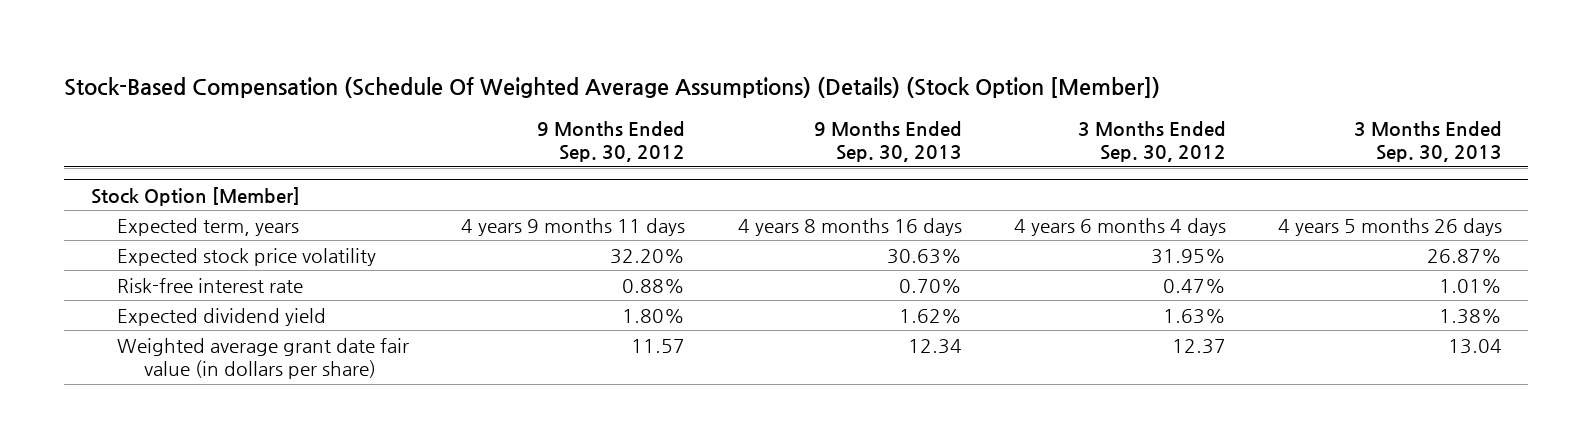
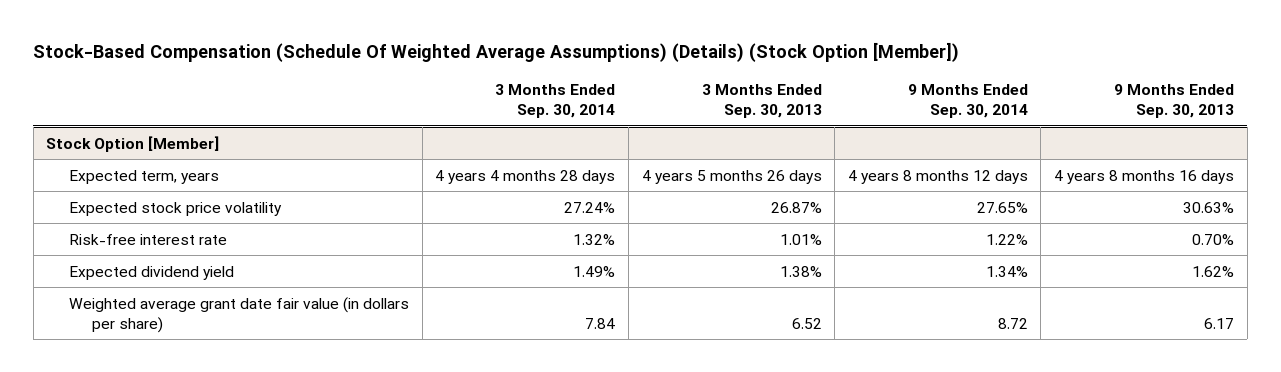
[537,120,686,163] 9 Months Ended Sep. 30, 2012 -> none
[1077,120,1226,163] 3 Months Ended Sep. 30, 2012 -> none
none -> [495,84,616,119] 3 Months Ended Sep. 30, 2014
none -> [907,84,1028,119] 9 Months Ended Sep. 30, 2014
[907,338,962,354] 12.34 -> [1204,317,1235,329] 6.17
[1448,338,1503,354] 13.04 -> [791,317,822,329] 6.52

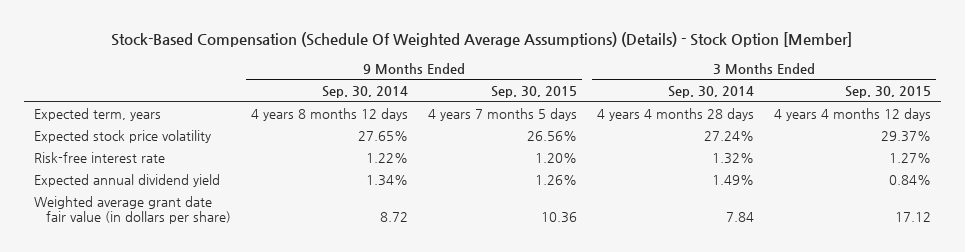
[33,41,960,62] Stock-Based Compensation (Schedule Of Weighted Average Assumptions) (Details) (Stock Option [Member]) -> [111,32,853,48] Stock-Based Compensation (Schedule Of Weighted Average Assumptions) (Details) - Stock Option [Member]
[701,84,822,119] 3 Months Ended Sep. 30, 2013 -> none
[1114,84,1235,119] 9 Months Ended Sep. 30, 2013 -> none
none -> [490,85,577,98] Sep. 30, 2015
none -> [844,85,931,98] Sep. 30, 2015
[46,135,220,152] Stock Option [Member] -> none
[69,265,235,280] Expected dividend yield -> [33,173,220,187] Expected annual dividend yield

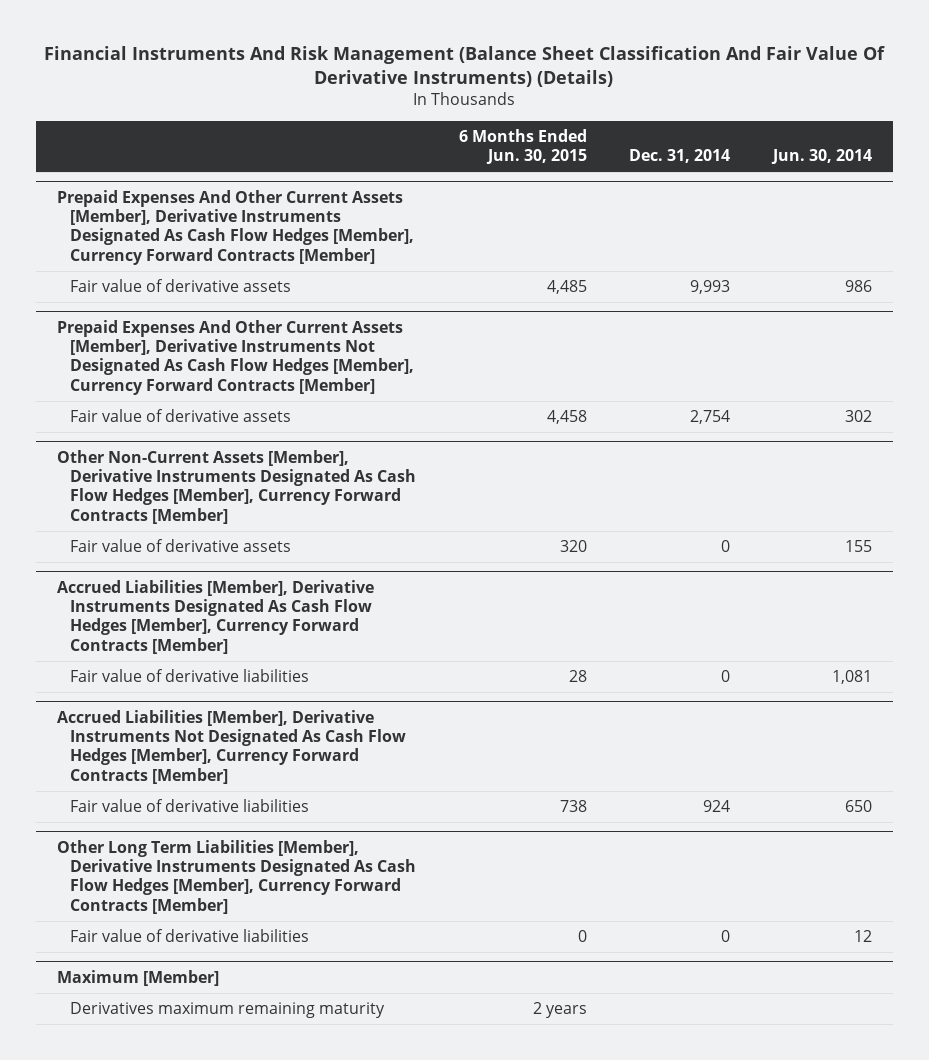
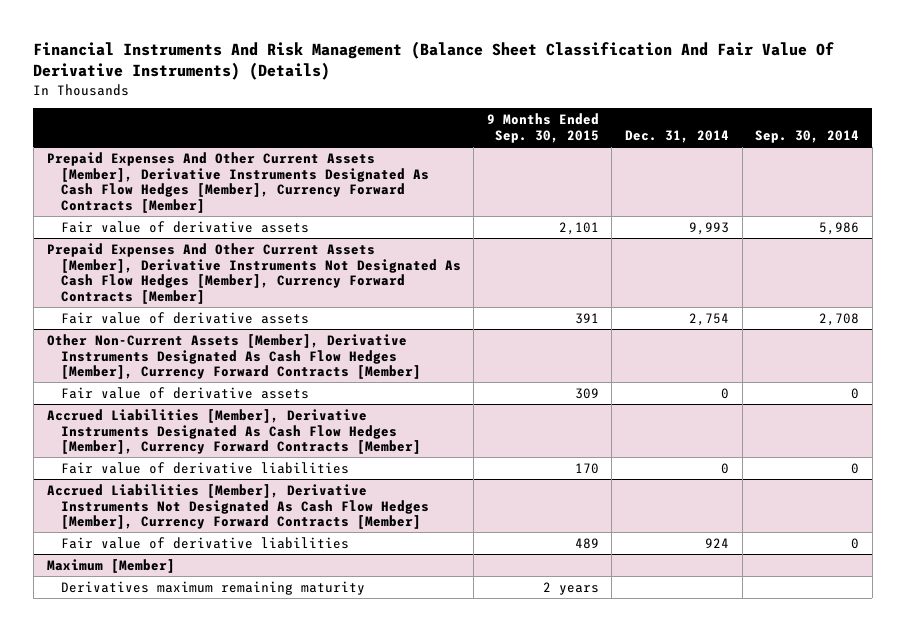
[458,129,587,165] 6 Months Ended Jun. 30, 2015 -> none
[770,149,872,165] Jun. 30, 2014 -> none
none -> [486,113,599,144] 9 Months Ended Sep. 30, 2015
none -> [755,130,860,144] Sep. 30, 2014
[56,839,417,914] Other Long Term Liabilities [Member], Derivative Instruments Designated As Cash Flow Hedges [Member], Currency Forward Contracts [Member] -> none
[70,929,310,943] Fair value of derivative liabilities -> none

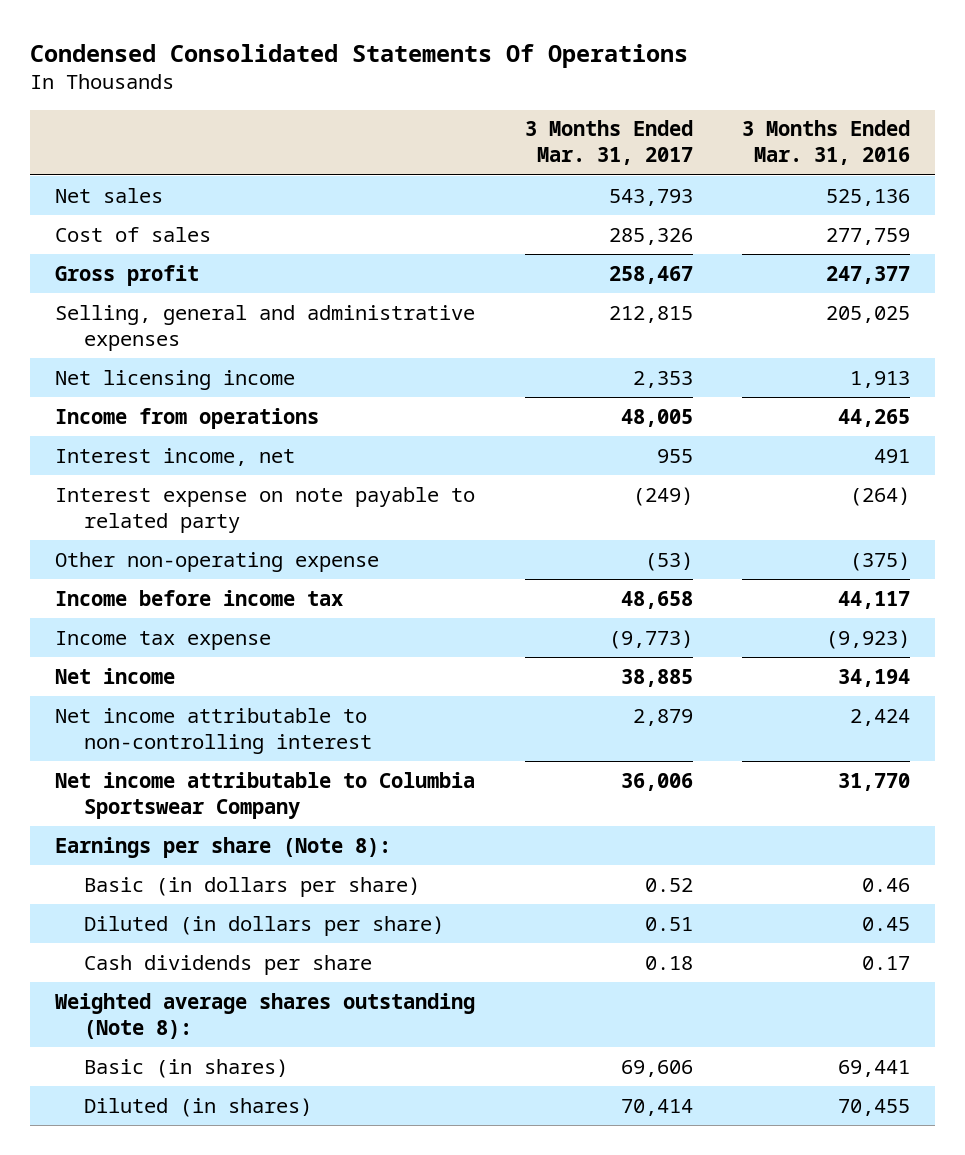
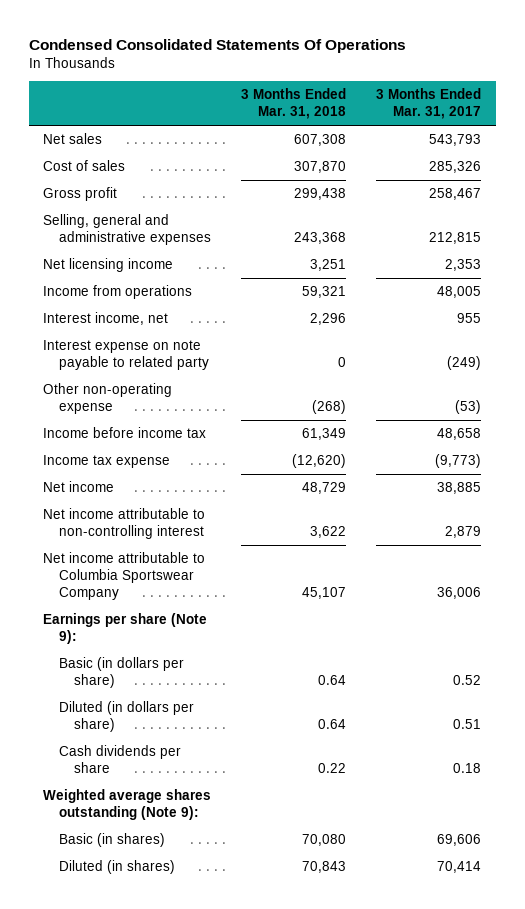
[742,120,911,166] 3 Months Ended Mar. 31, 2016 -> none
none -> [241,88,347,120] 3 Months Ended Mar. 31, 2018
[55,836,392,858] Earnings per share (Note 8): -> [43,613,208,645] Earnings per share (Note 9):
[55,992,476,1039] Weighted average shares outstanding (Note 8): -> [43,789,212,821] Weighted average shares outstanding (Note 9):

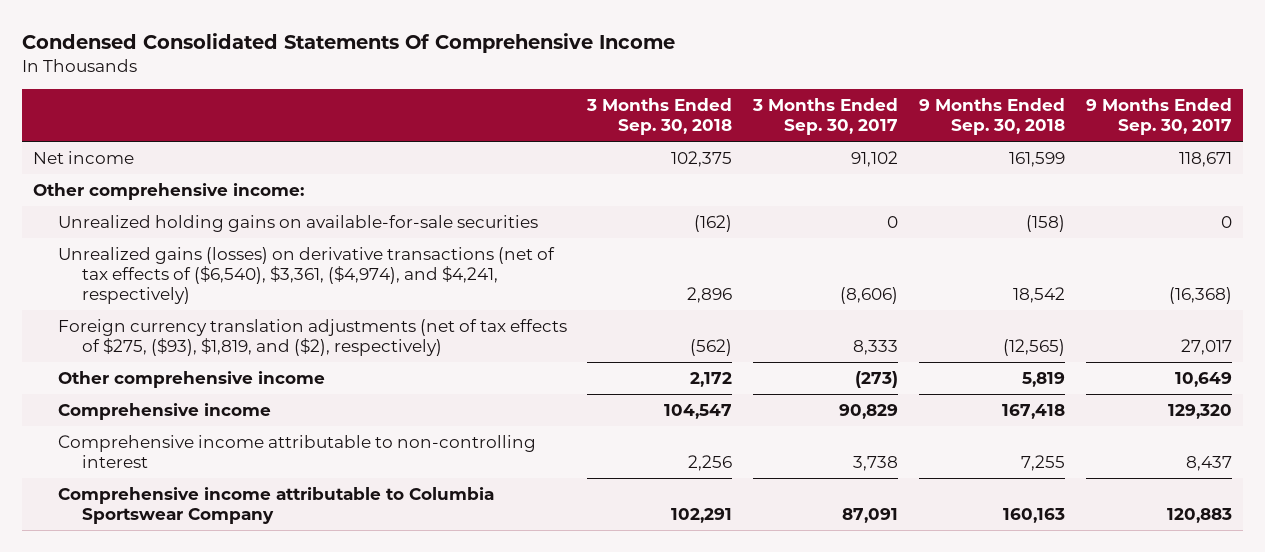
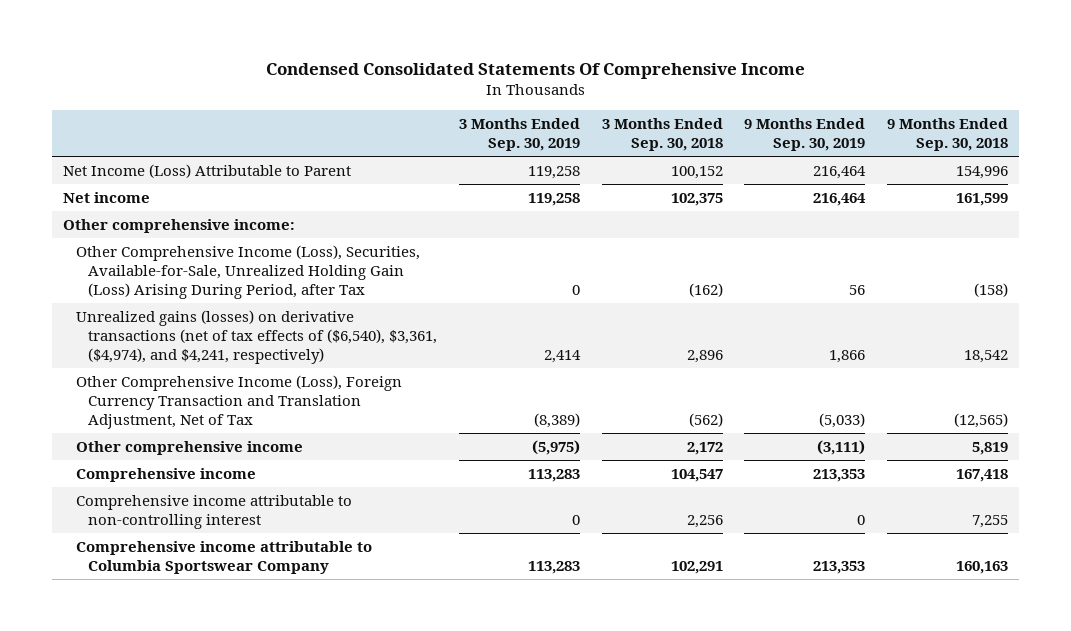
[752,98,899,135] 3 Months Ended Sep. 30, 2017 -> none
[1086,98,1233,135] 9 Months Ended Sep. 30, 2017 -> none
none -> [458,118,580,152] 3 Months Ended Sep. 30, 2019
none -> [744,118,866,152] 9 Months Ended Sep. 30, 2019
none -> [62,163,351,178] Net Income (Loss) Attributable to Parent
[57,215,538,233] Unrealized holding gains on available-for-sale securities -> [75,244,420,300] Other Comprehensive Income (Loss), Securities, Available-for-Sale, Unrealized Holding Gain (Loss) Arising During Period, after Tax
[57,319,567,356] Foreign currency translation adjustments (net of tax effects of $275, ($93), $1,819, and ($2), respectively) -> [75,374,402,430] Other Comprehensive Income (Loss), Foreign Currency Transaction and Translation Adjustment, Net of Tax

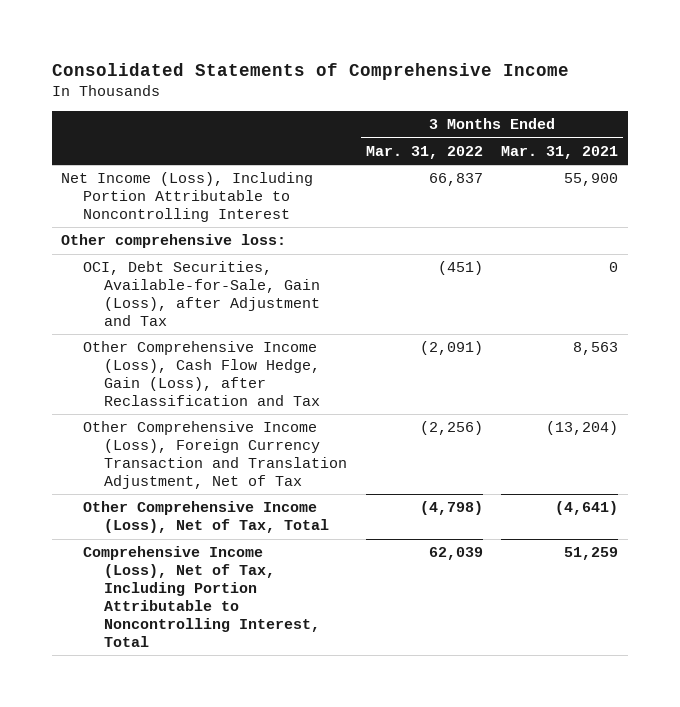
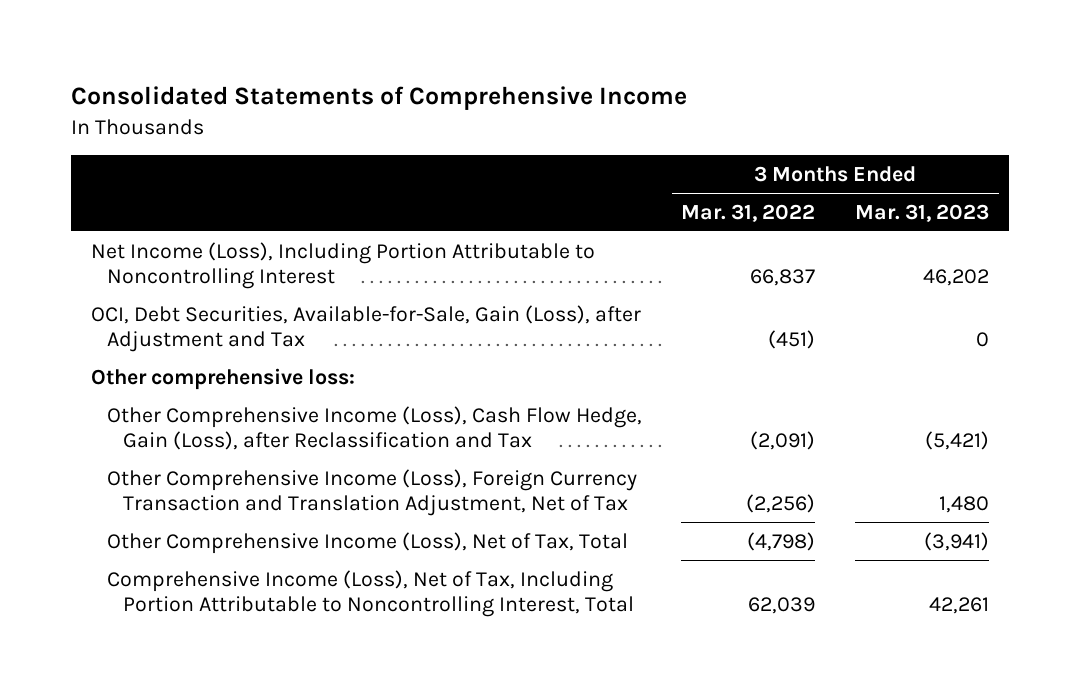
[501,146,619,160] Mar. 31, 2021 -> none
none -> [855,203,990,222] Mar. 31, 2023
[61,234,287,249] Other comprehensive loss: -> [90,367,355,390] Other comprehensive loss:

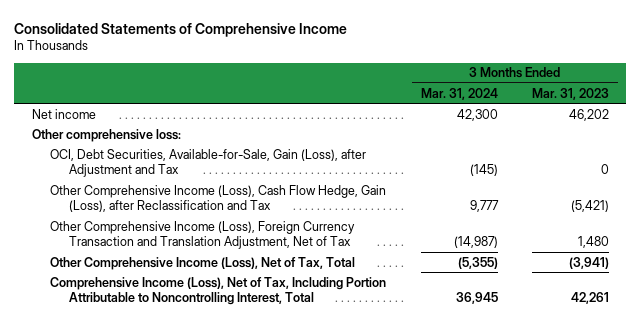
[681,203,816,222] Mar. 31, 2022 -> none
none -> [420,87,498,100] Mar. 31, 2024
[90,241,595,290] Net Income (Loss), Including Portion Attributable to Noncontrolling Interest -> [31,108,96,119] Net income
[90,304,641,353] OCI, Debt Securities, Available-for-Sale, Gain (Loss), after Adjustment and Tax -> [50,148,367,177] OCI, Debt Securities, Available-for-Sale, Gain (Loss), after Adjustment and Tax

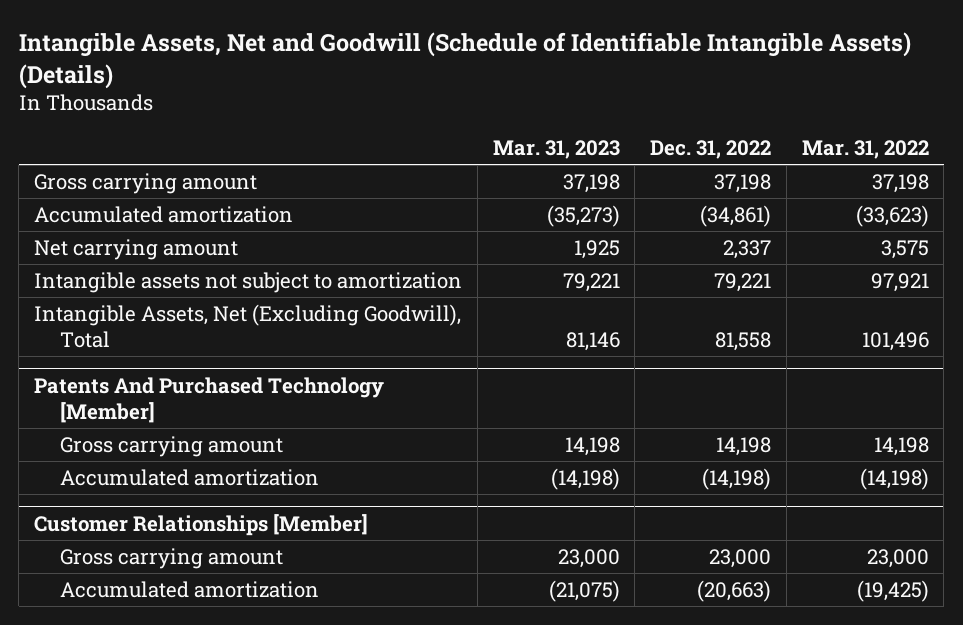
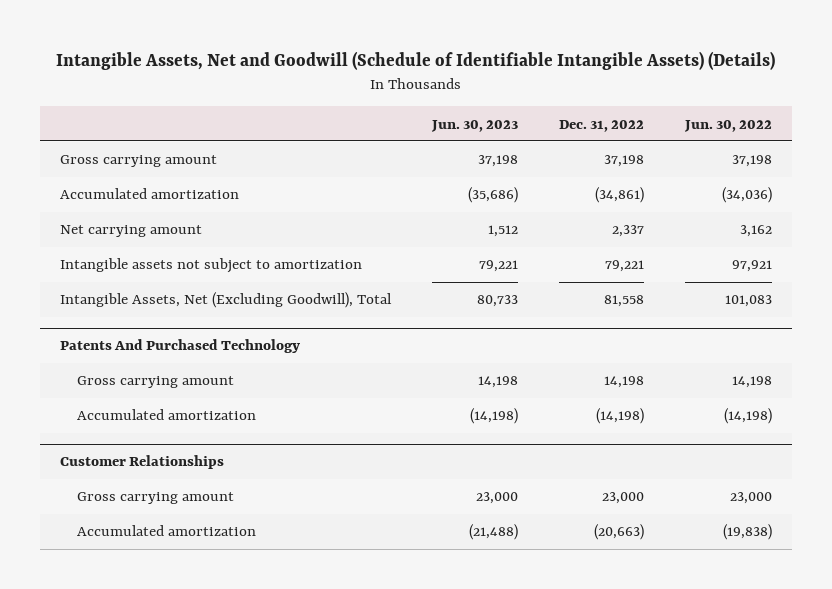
[492,140,620,160] Mar. 31, 2023 -> none
[801,140,929,160] Mar. 31, 2022 -> none
none -> [431,119,519,132] Jun. 30, 2023
none -> [683,119,772,132] Jun. 30, 2022
[34,376,385,423] Patents And Purchased Technology [Member] -> [60,339,301,354] Patents And Purchased Technology
[34,513,369,536] Customer Relationships [Member] -> [60,455,225,470] Customer Relationships

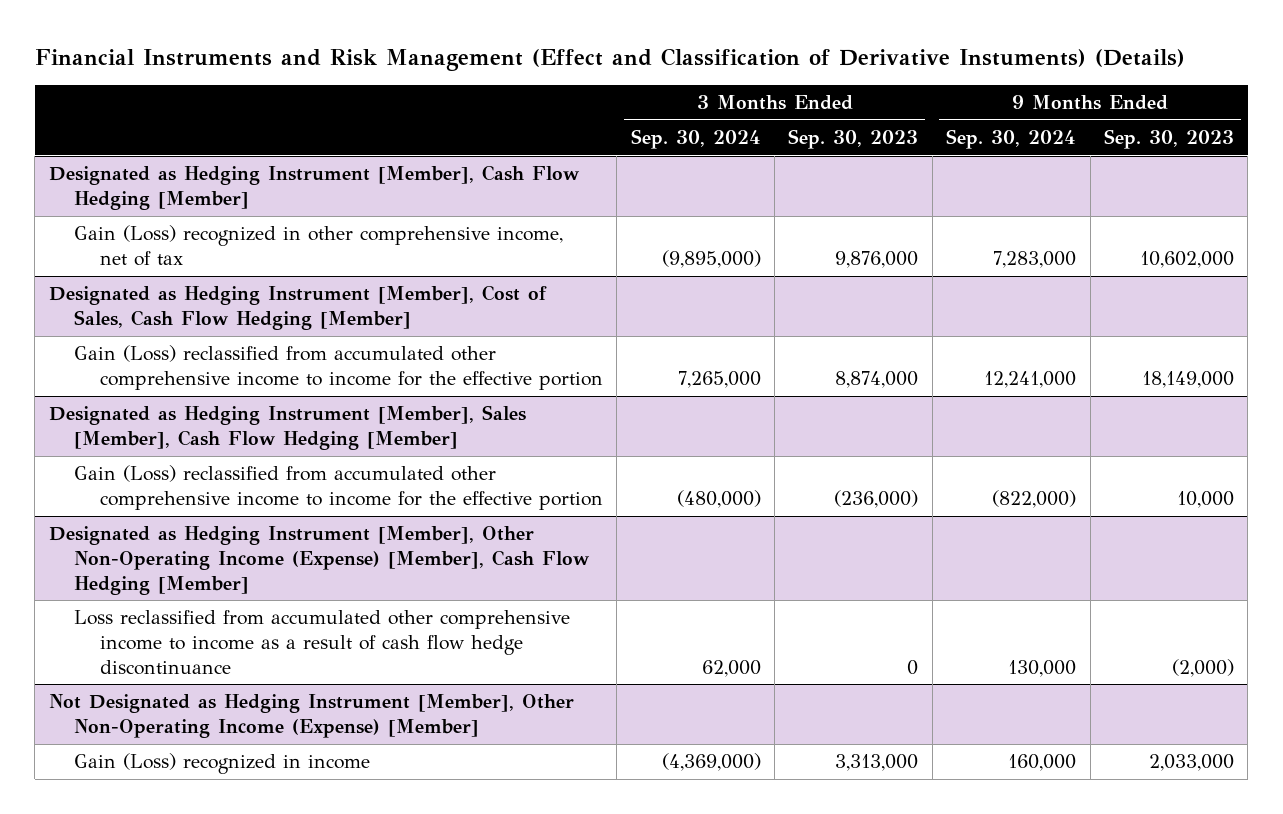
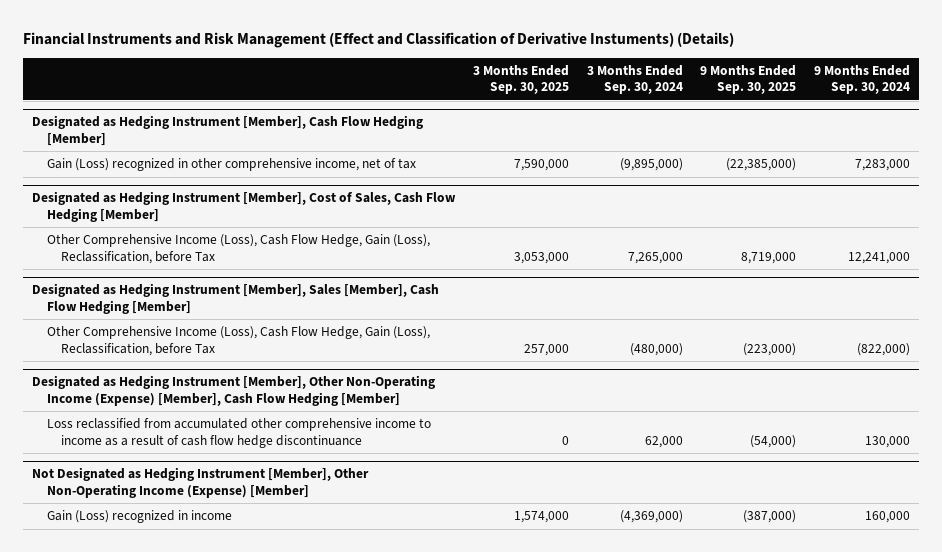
[788,128,919,149] Sep. 30, 2023 -> none
[1103,128,1234,149] Sep. 30, 2023 -> none
none -> [472,65,569,95] 3 Months Ended Sep. 30, 2025
none -> [700,65,797,95] 9 Months Ended Sep. 30, 2025
[74,345,604,390] Gain (Loss) reclassified from accumulated other comprehensive income to income for the effective portion -> [46,234,430,264] Other Comprehensive Income (Loss), Cash Flow Hedge, Gain (Loss), Reclassification, before Tax
[74,465,604,510] Gain (Loss) reclassified from accumulated other comprehensive income to income for the effective portion -> [46,326,430,356] Other Comprehensive Income (Loss), Cash Flow Hedge, Gain (Loss), Reclassification, before Tax

